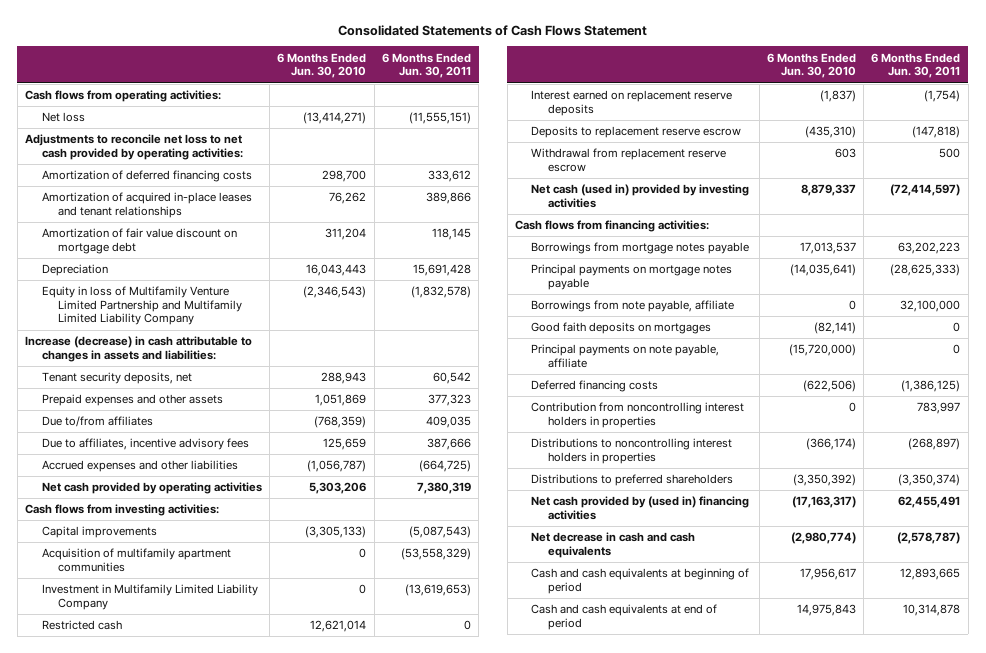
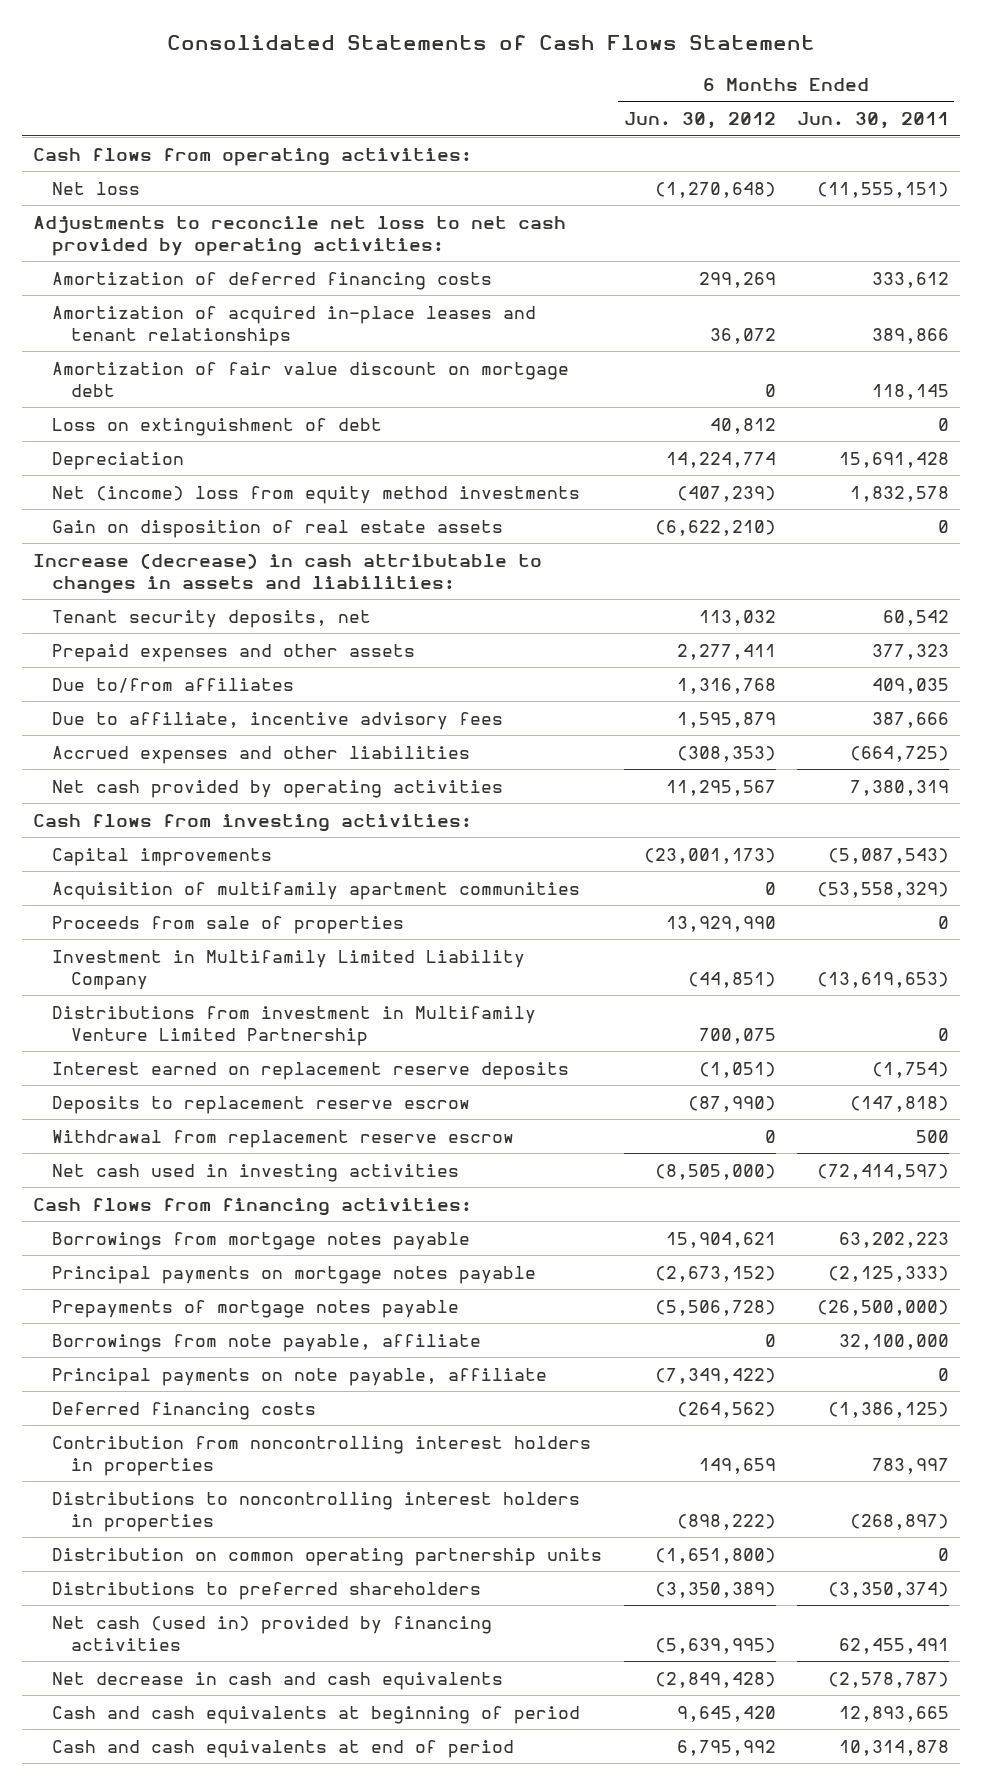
[277,52,367,79] 6 Months Ended Jun. 30, 2010 -> none
none -> [623,112,776,130] Jun. 30, 2012
none -> [52,417,383,436] Loss on extinguishment of debt
[41,286,243,326] Equity in loss of Multifamily Venture Limited Partnership and Multifamily Limited Liability Company -> none
none -> [52,485,581,504] Net (income) loss from equity method investments
none -> [52,519,504,538] Gain on disposition of real estate assets
[41,438,249,451] Due to affiliates, incentive advisory fees -> [52,711,504,730] Due to affiliate, incentive advisory fees
none -> [52,915,405,934] Proceeds from sale of properties
[41,620,122,631] Restricted cash -> none
none -> [52,1005,537,1046] Distributions from investment in Multifamily Venture Limited Partnership
[531,184,750,208] Net cash (used in) provided by investing activities -> [52,1163,460,1182] Net cash used in investing activities
[890,264,961,277] (28,625,333) -> [828,1265,950,1282] (2,125,333)
none -> [52,1299,460,1318] Prepayments of mortgage notes payable
[531,322,712,335] Good faith deposits on mortgages -> none
none -> [52,1547,603,1566] Distribution on common operating partnership units
[531,496,750,520] Net cash provided by (used in) financing activities -> [52,1615,493,1651] Net cash (used in) provided by financing activities

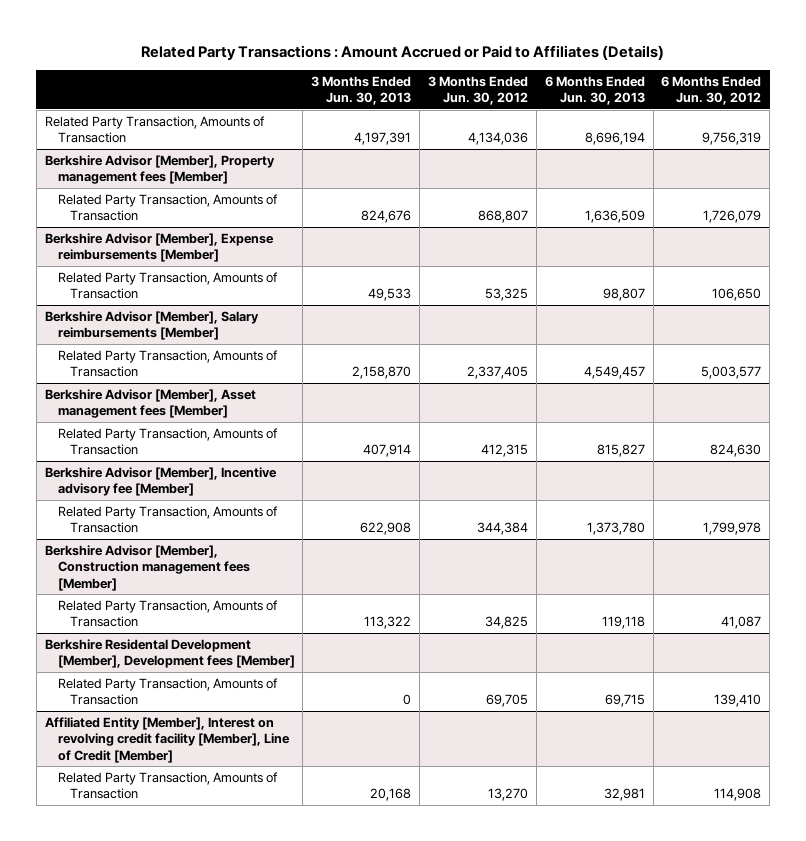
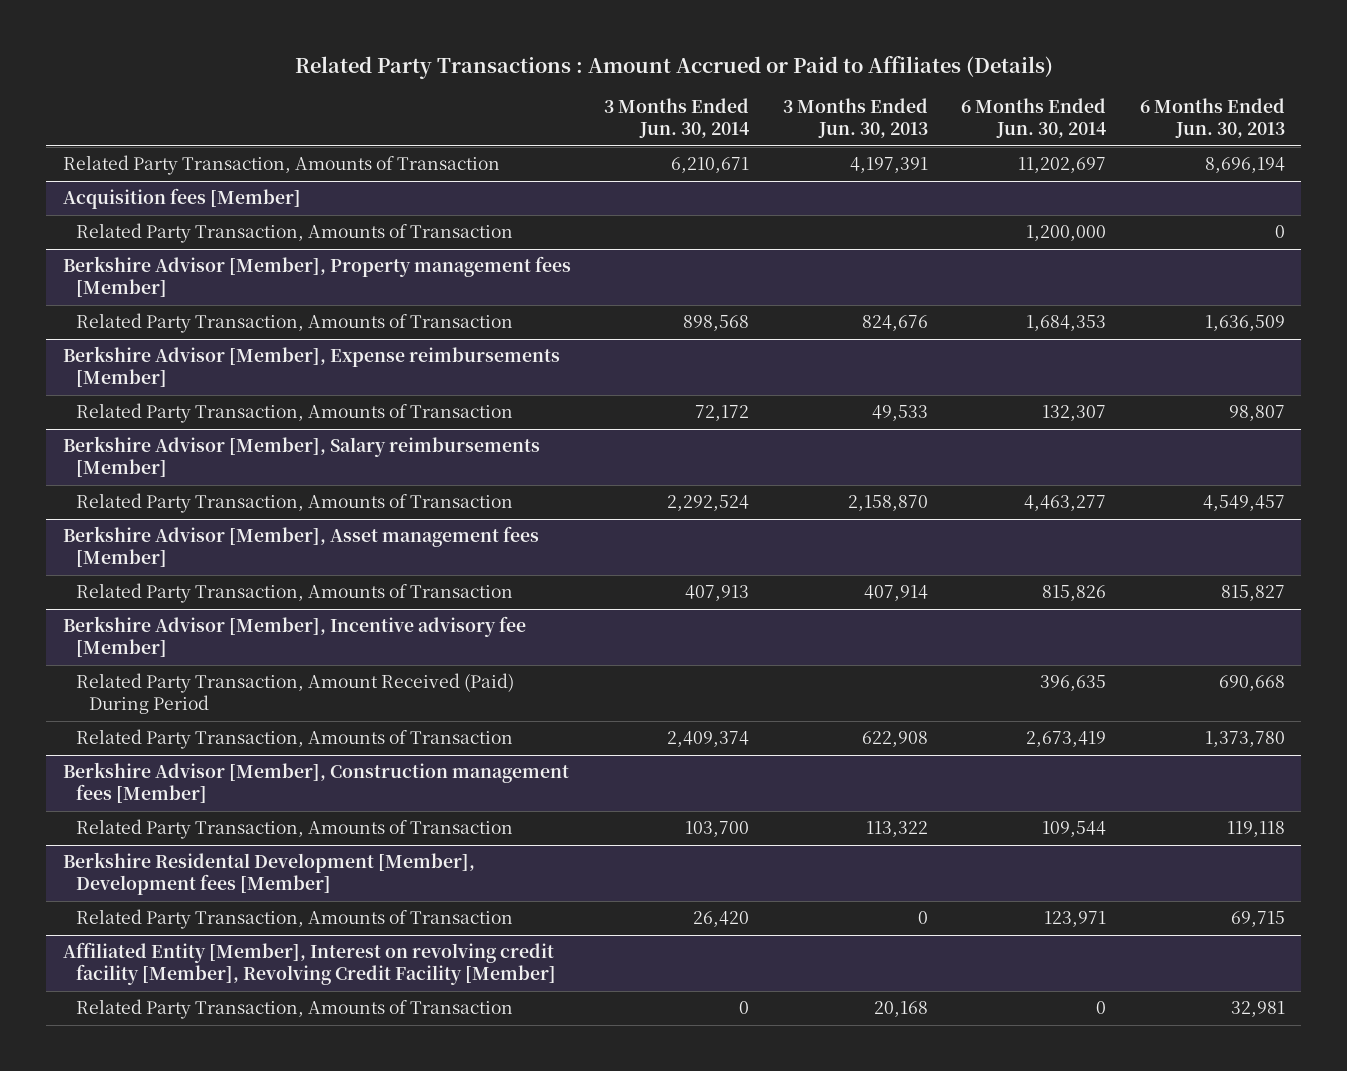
[427,75,528,106] 3 Months Ended Jun. 30, 2012 -> none
[661,75,762,106] 6 Months Ended Jun. 30, 2012 -> none
none -> [604,98,750,139] 3 Months Ended Jun. 30, 2014
none -> [961,98,1107,139] 6 Months Ended Jun. 30, 2014
none -> [62,188,301,210] Acquisition fees [Member]
none -> [75,223,513,244] Related Party Transaction, Amounts of Transaction
none -> [75,673,514,715] Related Party Transaction, Amount Received (Paid) During Period
[44,716,290,763] Affiliated Entity [Member], Interest on revolving credit facility [Member], Line of Credit [Member] -> [62,942,556,986] Affiliated Entity [Member], Interest on revolving credit facility [Member], Revolving Credit Facility [Member]

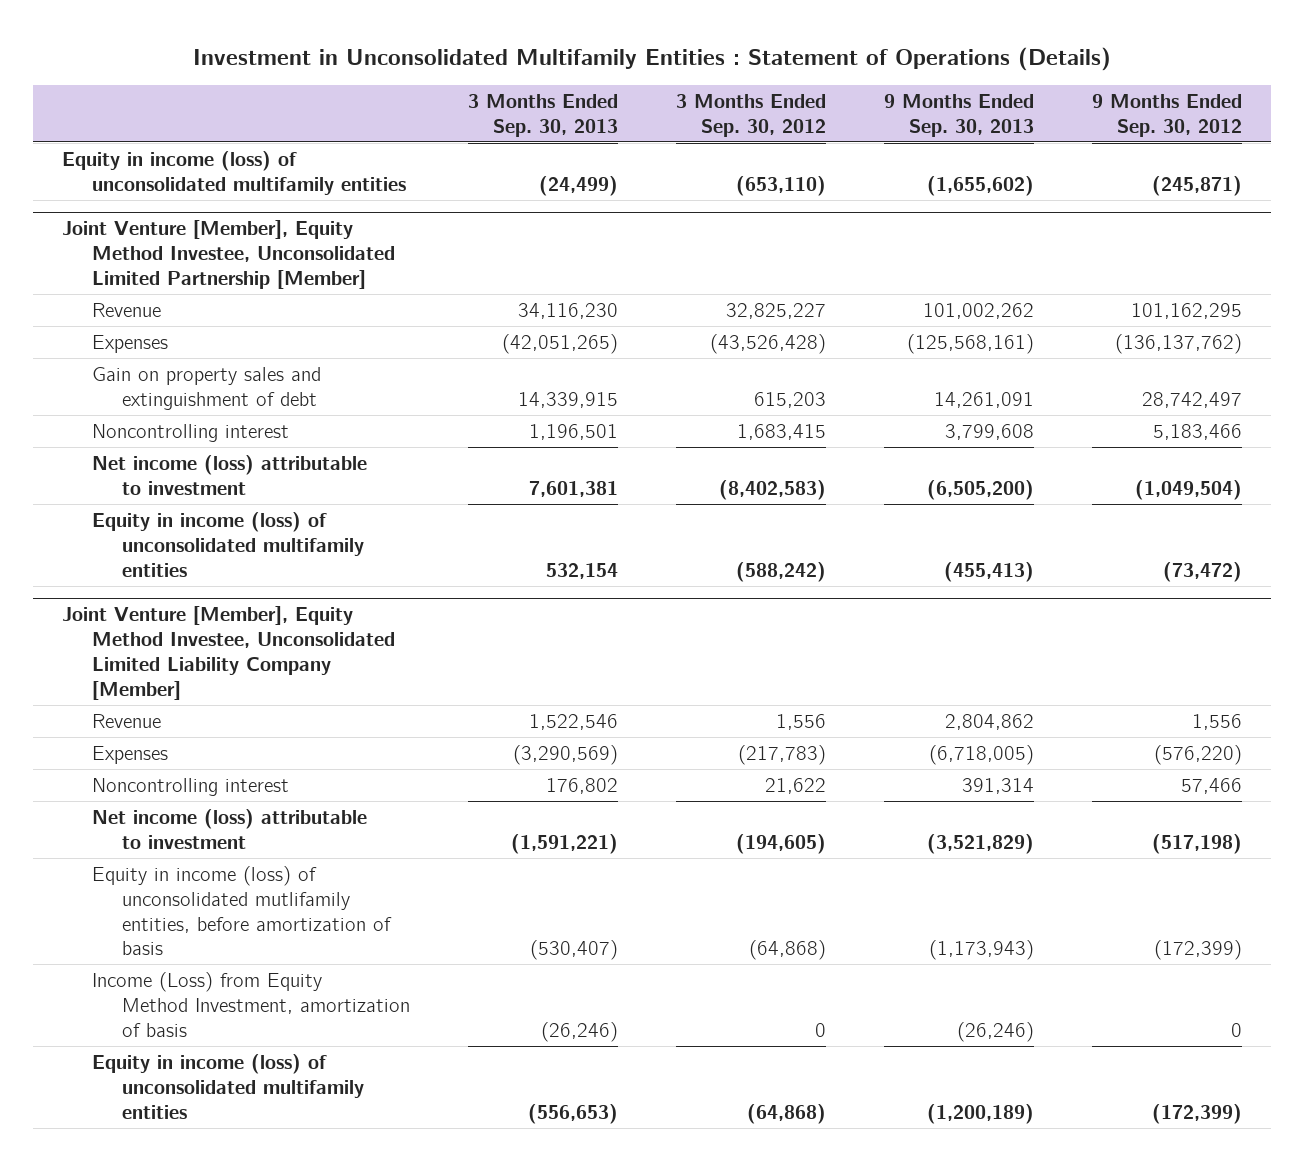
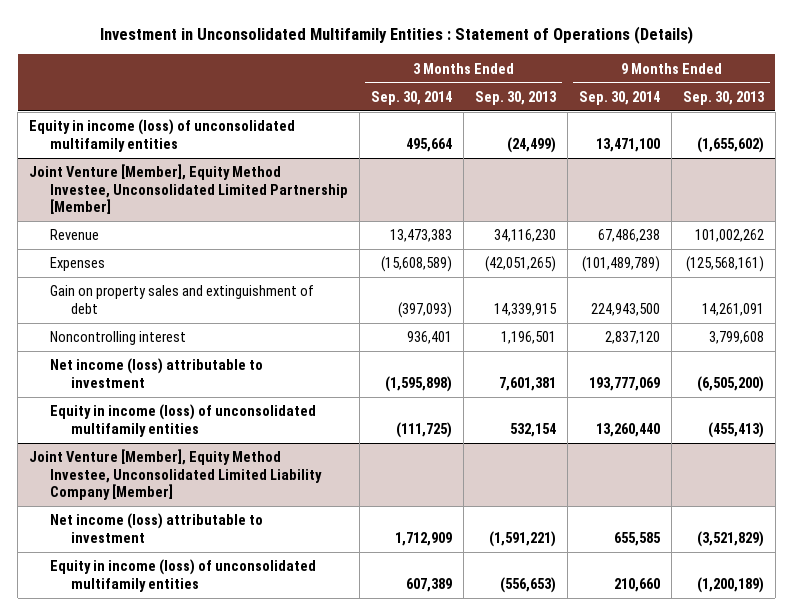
[676,93,827,137] 3 Months Ended Sep. 30, 2012 -> none
[1091,93,1242,137] 9 Months Ended Sep. 30, 2012 -> none
none -> [371,90,453,105] Sep. 30, 2014
none -> [579,90,661,105] Sep. 30, 2014
[92,714,162,729] Revenue -> none
[92,746,169,765] Expenses -> none
[92,778,290,797] Noncontrolling interest -> none
[92,866,393,956] Equity in income (loss) of unconsolidated mutlifamily entities, before amortization of basis -> none
[92,972,411,1037] Income (Loss) from Equity Method Investment, amortization of basis -> none

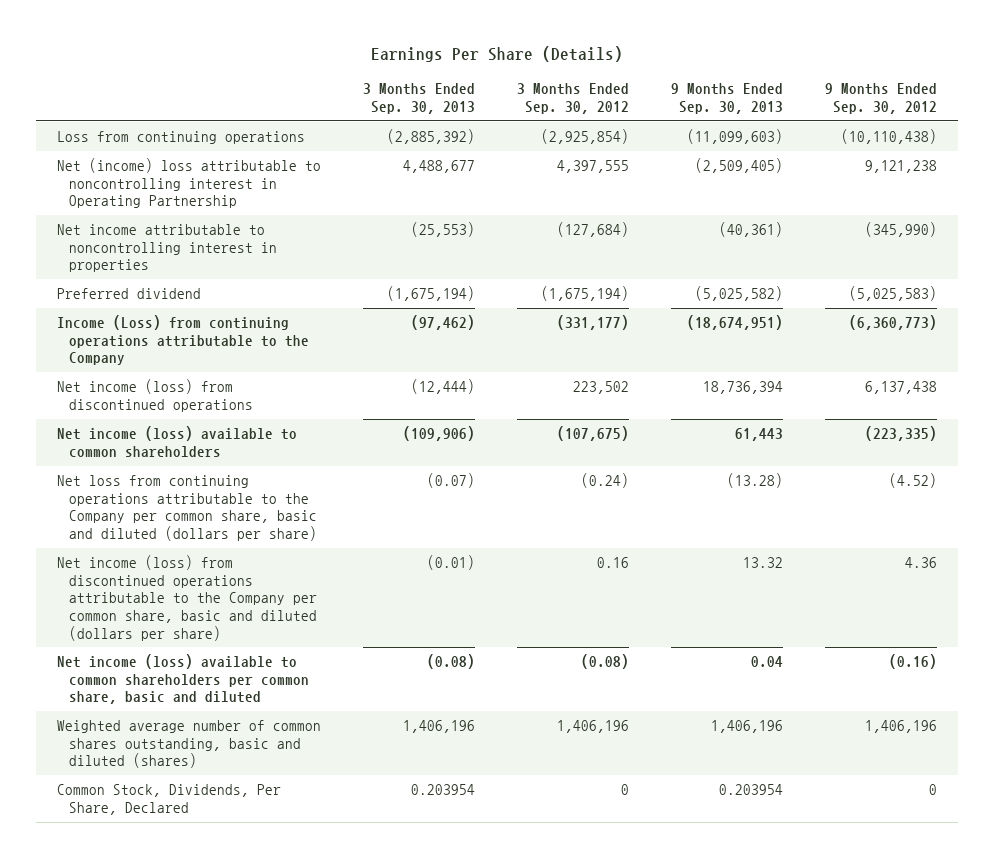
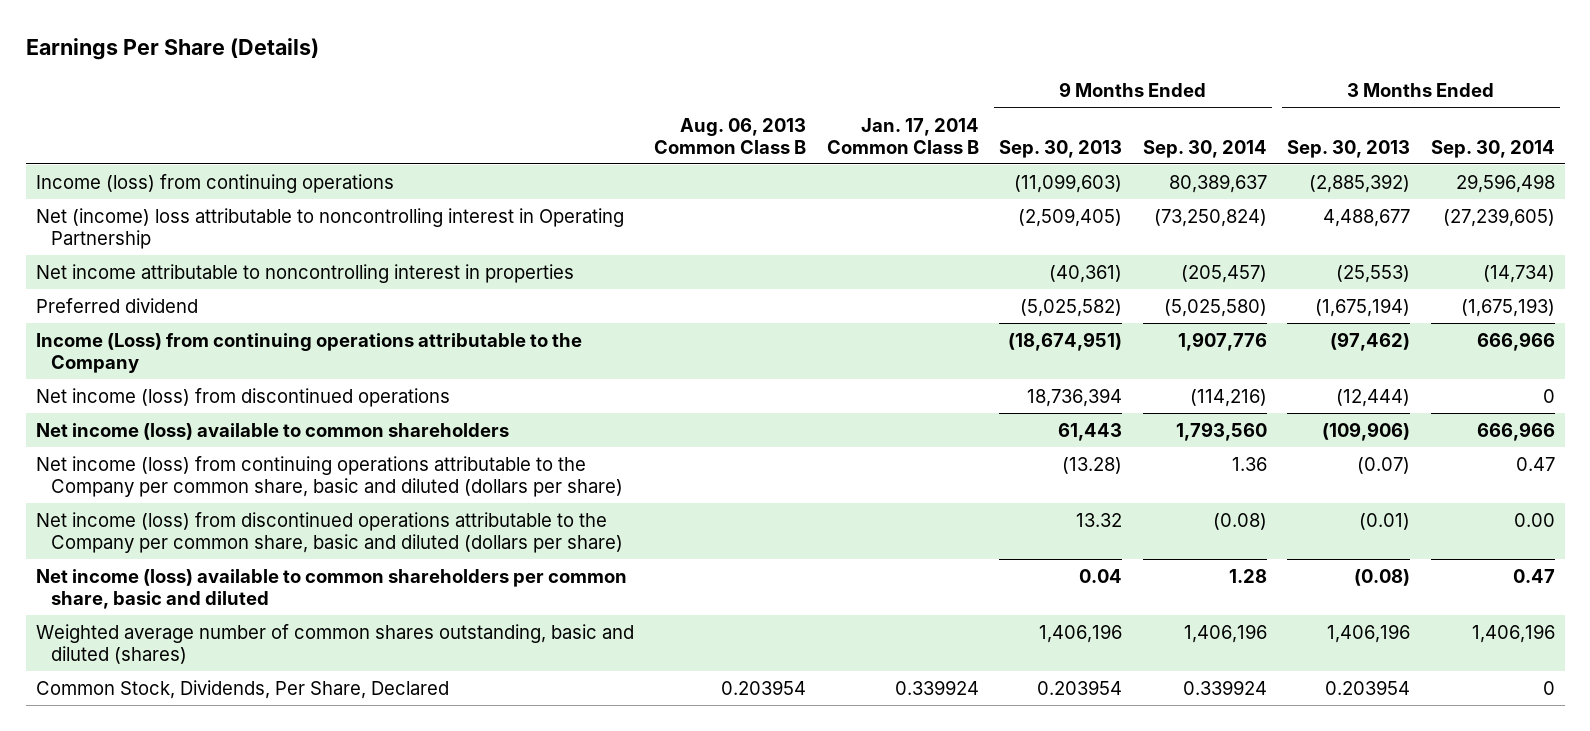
[517,83,630,115] 3 Months Ended Sep. 30, 2012 -> none
[825,83,938,115] 9 Months Ended Sep. 30, 2012 -> none
none -> [654,117,807,154] Aug. 06, 2013 Common Class B
none -> [826,117,979,154] Jan. 17, 2014 Common Class B
none -> [1142,139,1267,158] Sep. 30, 2014
none -> [1430,139,1555,158] Sep. 30, 2014
[57,131,306,145] Loss from continuing operations -> [35,173,394,193] Income (loss) from continuing operations
[57,475,317,542] Net loss from continuing operations attributable to the Company per common share, basic and diluted (dollars per share) -> [35,455,623,498] Net income (loss) from continuing operations attributable to the Company per common share, basic and diluted (dollars per share)

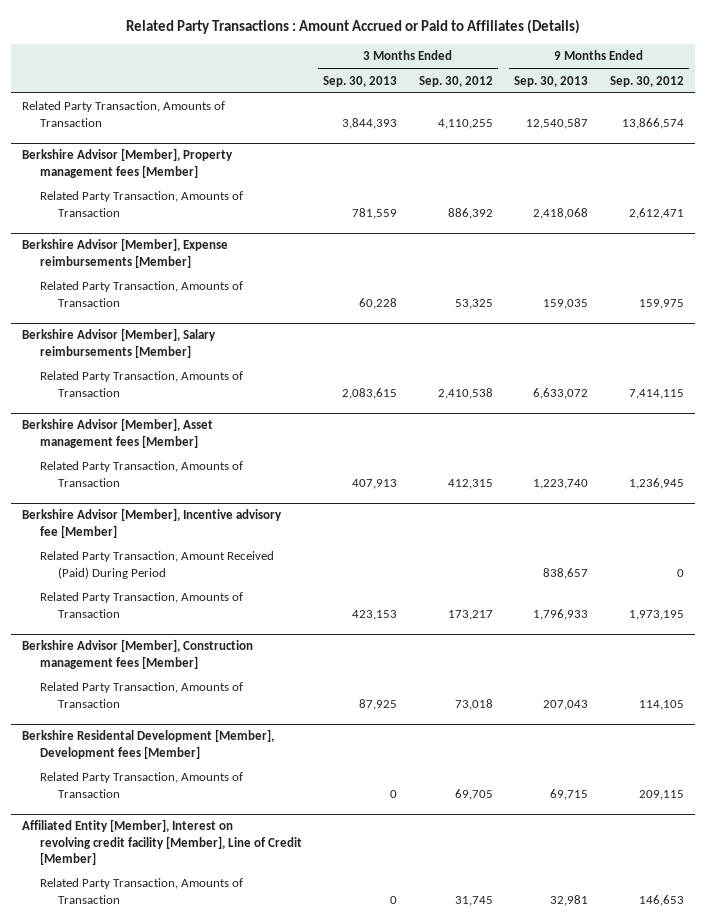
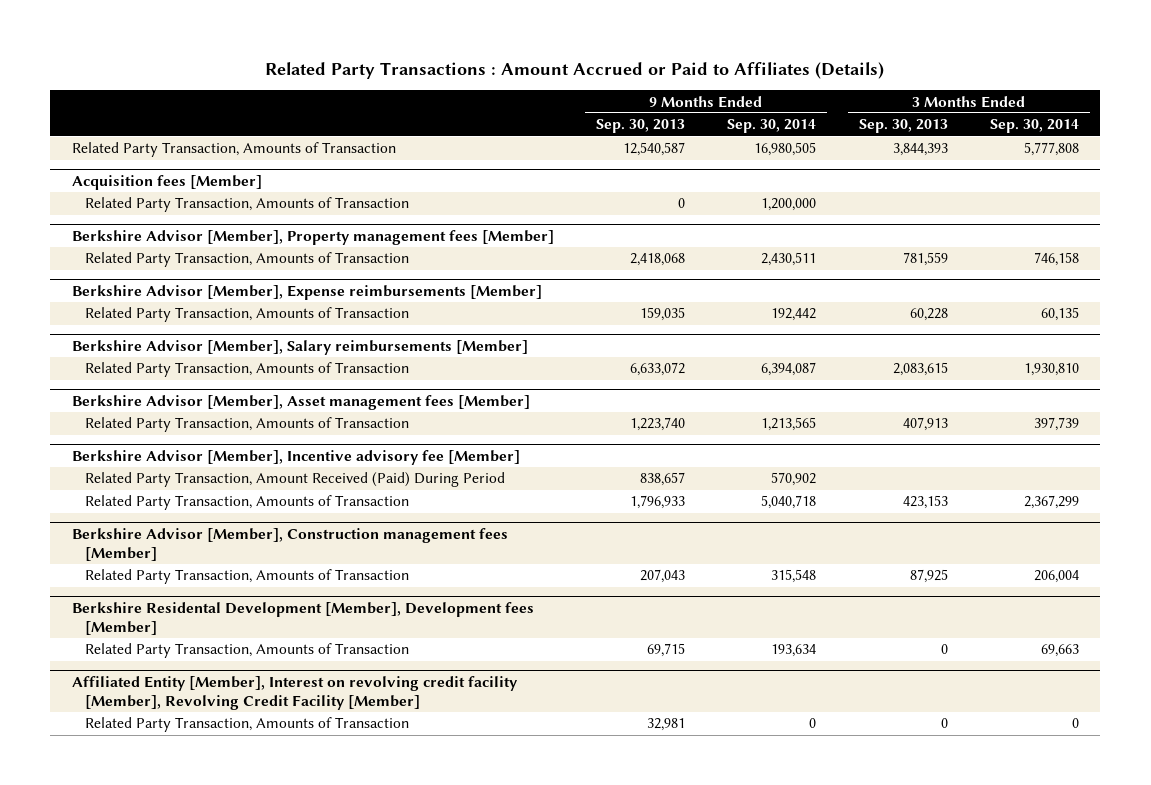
[418,75,493,87] Sep. 30, 2012 -> none
[609,75,684,87] Sep. 30, 2012 -> none
none -> [727,119,817,134] Sep. 30, 2014
none -> [990,119,1080,134] Sep. 30, 2014
none -> [71,174,262,190] Acquisition fees [Member]
none -> [84,197,409,213] Related Party Transaction, Amounts of Transaction
[21,819,302,865] Affiliated Entity [Member], Interest on revolving credit facility [Member], Line of Credit [Member] -> [71,675,518,710] Affiliated Entity [Member], Interest on revolving credit facility [Member], Revolving Credit Facility [Member]

